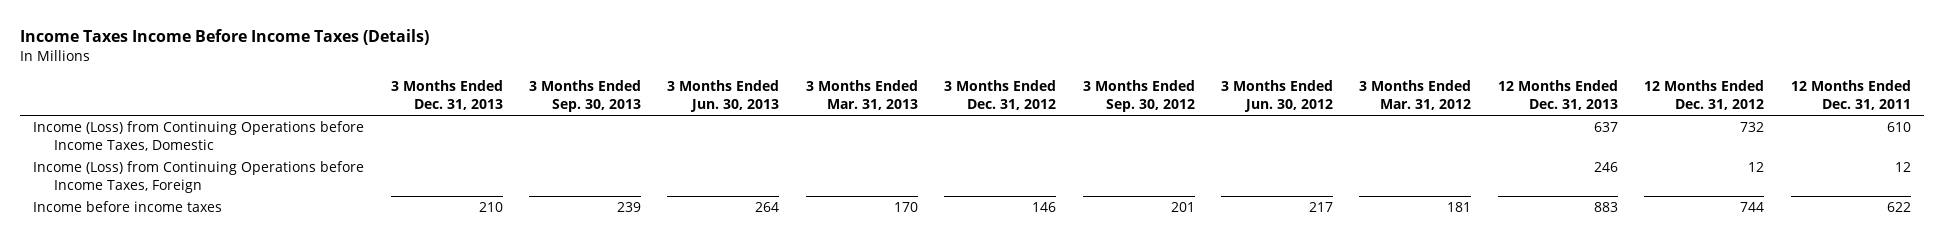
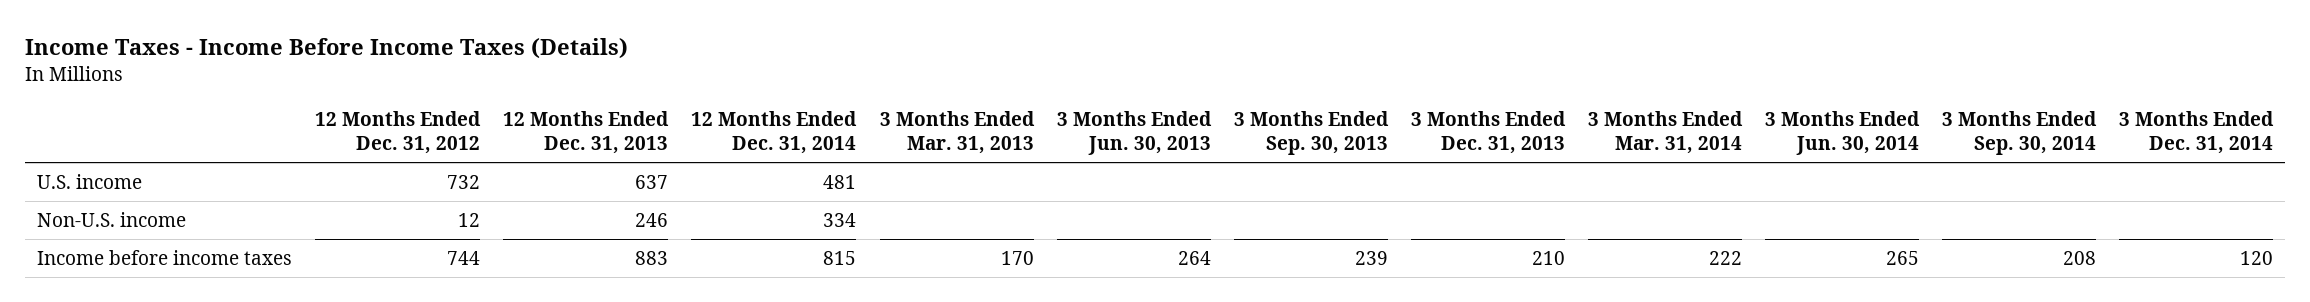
[20,28,430,45] Income Taxes Income Before Income Taxes (Details) -> [25,38,629,60] Income Taxes - Income Before Income Taxes (Details)
[944,80,1057,111] 3 Months Ended Dec. 31, 2012 -> none
[1082,80,1195,113] 3 Months Ended Sep. 30, 2012 -> none
[1221,80,1334,113] 3 Months Ended Jun. 30, 2012 -> none
[1359,80,1472,111] 3 Months Ended Mar. 31, 2012 -> none
[1790,80,1911,111] 12 Months Ended Dec. 31, 2011 -> none
none -> [691,110,858,155] 12 Months Ended Dec. 31, 2014
none -> [1587,110,1743,155] 3 Months Ended Mar. 31, 2014
none -> [1765,110,1921,156] 3 Months Ended Jun. 30, 2014
none -> [1942,110,2098,156] 3 Months Ended Sep. 30, 2014
none -> [2119,110,2275,155] 3 Months Ended Dec. 31, 2014
[33,121,365,152] Income (Loss) from Continuing Operations before Income Taxes, Domestic -> [37,173,143,189] U.S. income
[33,161,365,194] Income (Loss) from Continuing Operations before Income Taxes, Foreign -> [37,211,187,227] Non-U.S. income

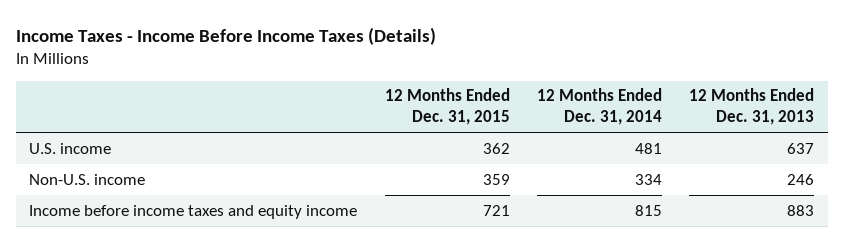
[315,110,482,155] 12 Months Ended Dec. 31, 2012 -> none
[879,110,1035,155] 3 Months Ended Mar. 31, 2013 -> none
[1056,110,1212,156] 3 Months Ended Jun. 30, 2013 -> none
[1233,110,1389,156] 3 Months Ended Sep. 30, 2013 -> none
[1410,110,1566,155] 3 Months Ended Dec. 31, 2013 -> none
[1587,110,1743,155] 3 Months Ended Mar. 31, 2014 -> none
[1765,110,1921,156] 3 Months Ended Jun. 30, 2014 -> none
[1942,110,2098,156] 3 Months Ended Sep. 30, 2014 -> none
[2119,110,2275,155] 3 Months Ended Dec. 31, 2014 -> none
none -> [384,88,510,126] 12 Months Ended Dec. 31, 2015
[37,249,293,265] Income before income taxes -> [29,204,358,219] Income before income taxes and equity income

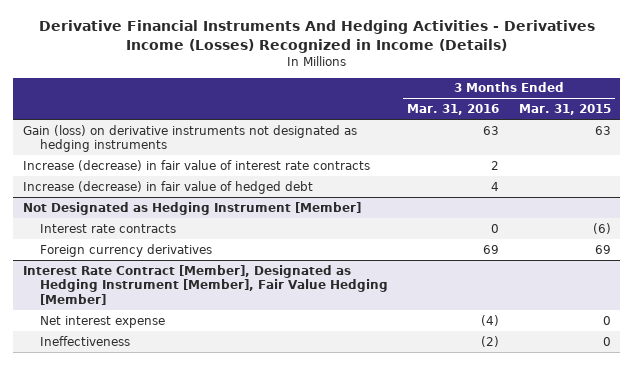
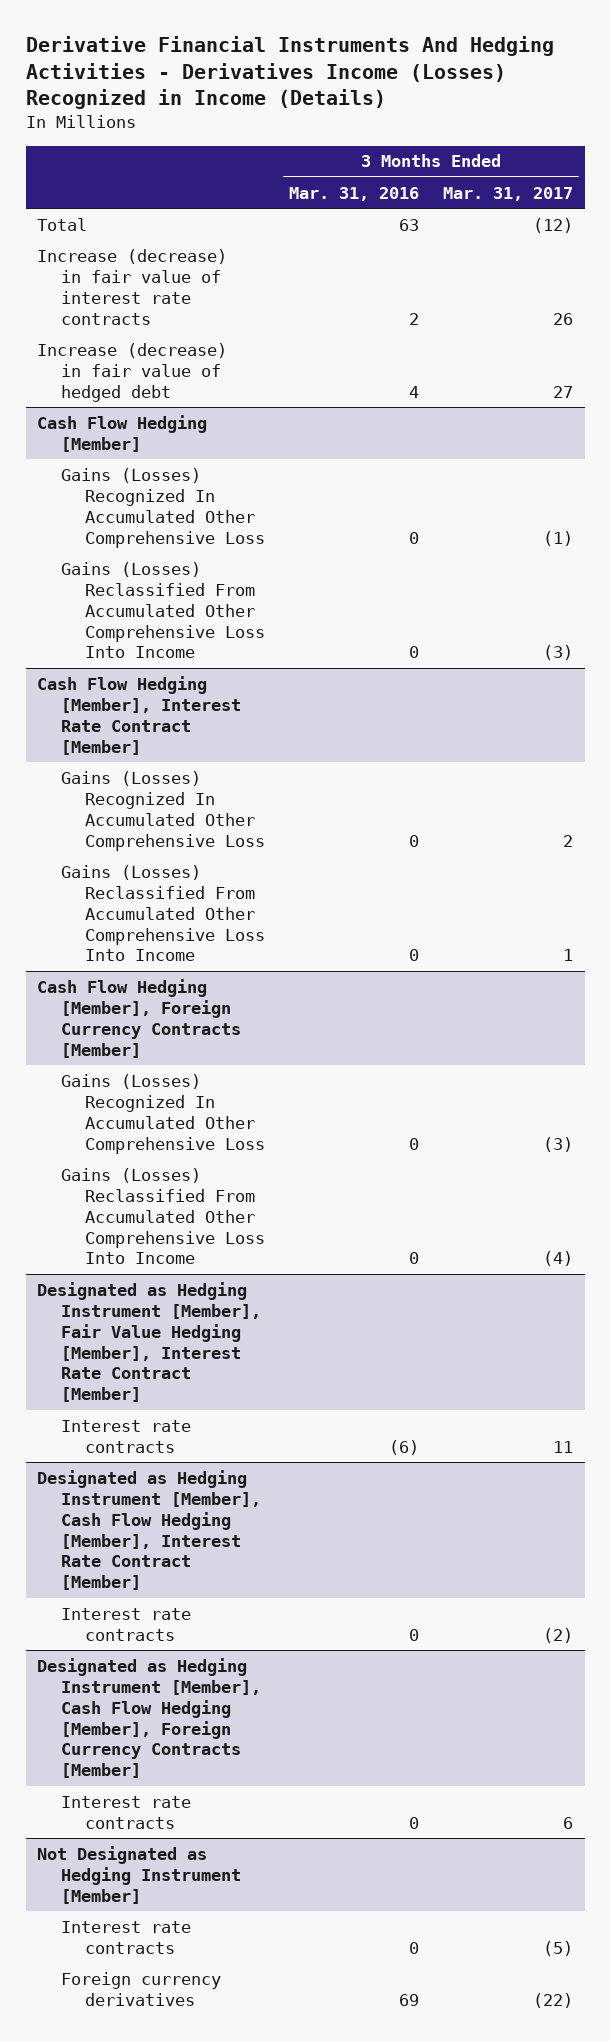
[518,104,611,116] Mar. 31, 2015 -> none
none -> [442,186,573,201] Mar. 31, 2017
[22,124,357,153] Gain (loss) on derivative instruments not designated as hedging instruments -> [37,217,88,231] Total
none -> [37,414,208,452] Cash Flow Hedging [Member]
none -> [61,467,266,548] Gains (Losses) Recognized In Accumulated Other Comprehensive Loss
none -> [61,561,266,659] Gains (Losses) Reclassified From Accumulated Other Comprehensive Loss Into Income
none -> [37,675,242,755] Cash Flow Hedging [Member], Interest Rate Contract [Member]
none -> [61,770,266,851] Gains (Losses) Recognized In Accumulated Other Comprehensive Loss
none -> [61,864,266,962] Gains (Losses) Reclassified From Accumulated Other Comprehensive Loss Into Income
none -> [37,978,242,1058] Cash Flow Hedging [Member], Foreign Currency Contracts [Member]
none -> [61,1073,266,1154] Gains (Losses) Recognized In Accumulated Other Comprehensive Loss
none -> [61,1167,266,1265] Gains (Losses) Reclassified From Accumulated Other Comprehensive Loss Into Income
none -> [37,1281,262,1403] Designated as Hedging Instrument [Member], Fair Value Hedging [Member], Interest Rate Contract [Member]
none -> [61,1419,192,1453] Interest rate contracts
none -> [37,1469,262,1591] Designated as Hedging Instrument [Member], Cash Flow Hedging [Member], Interest Rate Contract [Member]
none -> [61,1607,192,1641] Interest rate contracts
none -> [37,1657,262,1779] Designated as Hedging Instrument [Member], Cash Flow Hedging [Member], Foreign Currency Contracts [Member]
none -> [61,1795,192,1829] Interest rate contracts
[22,264,389,305] Interest Rate Contract [Member], Designated as Hedging Instrument [Member], Fair Value Hedging [Member] -> none
[40,315,166,328] Net interest expense -> none
[40,335,131,346] Ineffectiveness -> none

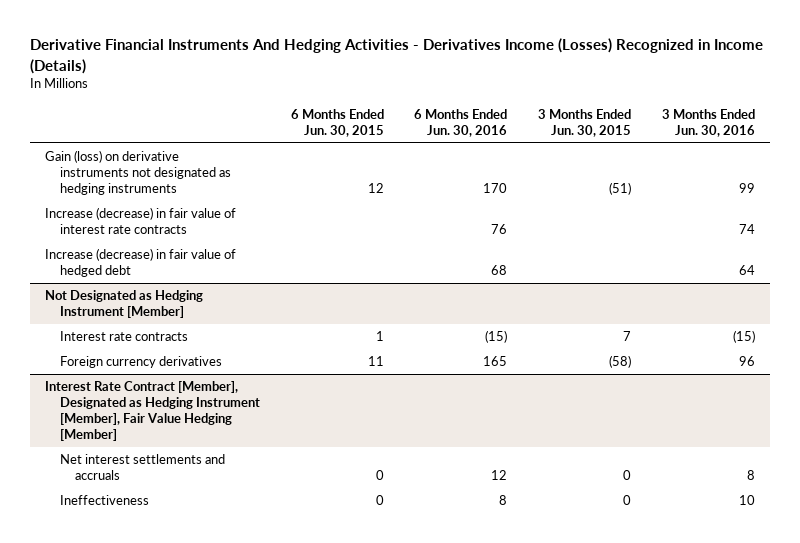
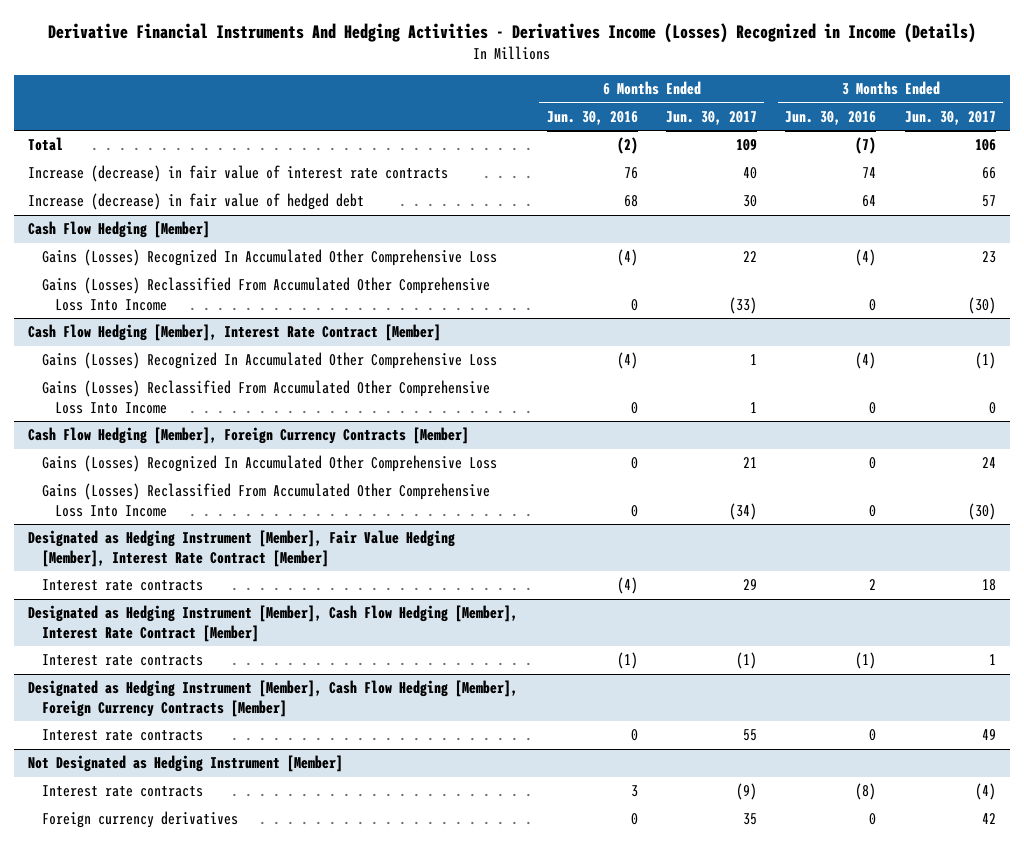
[290,108,384,137] 6 Months Ended Jun. 30, 2015 -> none
[537,108,631,137] 3 Months Ended Jun. 30, 2015 -> none
none -> [665,110,757,125] Jun. 30, 2017
none -> [904,110,996,125] Jun. 30, 2017
[45,150,232,196] Gain (loss) on derivative instruments not designated as hedging instruments -> none
none -> [28,137,64,152] Total
none -> [28,221,211,239] Cash Flow Hedging [Member]
none -> [41,249,497,267] Gains (Losses) Recognized In Accumulated Other Comprehensive Loss
none -> [41,277,490,311] Gains (Losses) Reclassified From Accumulated Other Comprehensive Loss Into Income
none -> [28,324,442,342] Cash Flow Hedging [Member], Interest Rate Contract [Member]
none -> [41,352,497,370] Gains (Losses) Recognized In Accumulated Other Comprehensive Loss
none -> [41,380,490,414] Gains (Losses) Reclassified From Accumulated Other Comprehensive Loss Into Income
none -> [28,427,470,445] Cash Flow Hedging [Member], Foreign Currency Contracts [Member]
none -> [41,455,497,473] Gains (Losses) Recognized In Accumulated Other Comprehensive Loss
none -> [41,483,490,517] Gains (Losses) Reclassified From Accumulated Other Comprehensive Loss Into Income
none -> [28,530,456,567] Designated as Hedging Instrument [Member], Fair Value Hedging [Member], Interest Rate Contract [Member]
none -> [41,579,203,592] Interest rate contracts
none -> [28,605,519,642] Designated as Hedging Instrument [Member], Cash Flow Hedging [Member], Interest Rate Contract [Member]
none -> [41,654,203,667] Interest rate contracts
none -> [28,680,519,717] Designated as Hedging Instrument [Member], Cash Flow Hedging [Member], Foreign Currency Contracts [Member]
none -> [41,729,203,742] Interest rate contracts
[45,381,261,441] Interest Rate Contract [Member], Designated as Hedging Instrument [Member], Fair Value Hedging [Member] -> none
[60,454,226,481] Net interest settlements and accruals -> none
[60,495,150,506] Ineffectiveness -> none
[485,330,508,344] (15) -> [630,785,638,798] 3
[732,330,755,344] (15) -> [855,783,877,801] (8)
[483,356,508,367] 165 -> [630,813,638,826] 0
[738,356,755,367] 96 -> [869,813,877,826] 0

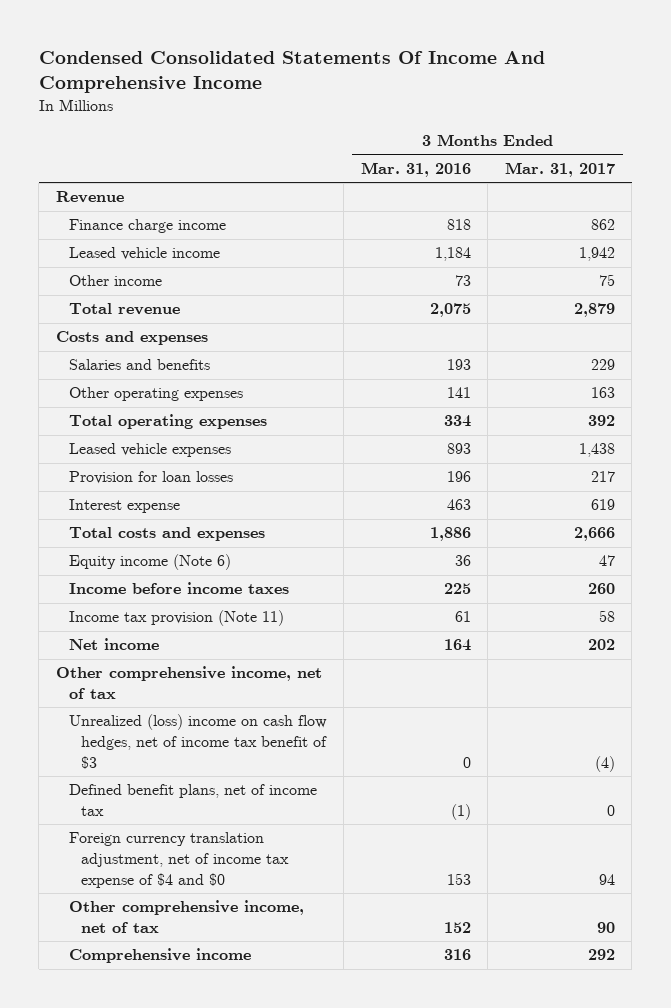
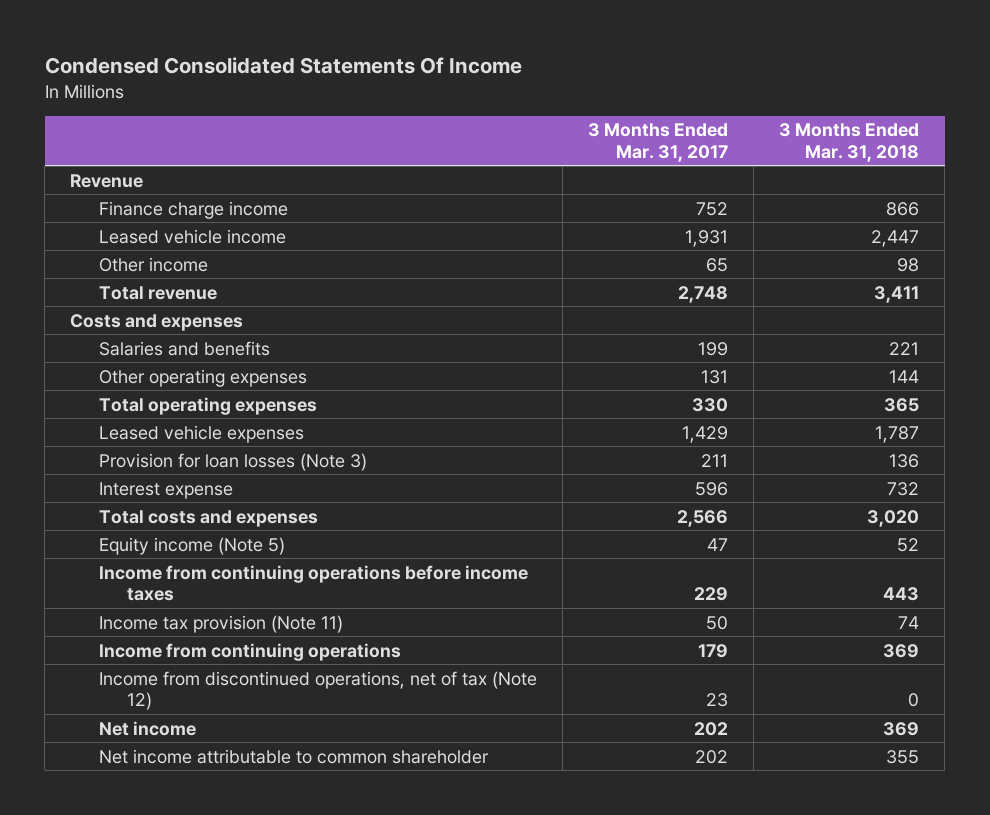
[38,50,545,94] Condensed Consolidated Statements Of Income And Comprehensive Income -> [44,57,522,75] Condensed Consolidated Statements Of Income
[360,162,471,178] Mar. 31, 2016 -> none
none -> [779,123,920,162] 3 Months Ended Mar. 31, 2018
[590,219,615,231] 862 -> [695,201,728,216] 752
[578,247,615,262] 1,942 -> [684,229,728,247] 1,931
[598,274,615,287] 75 -> [705,257,728,272] 65
[573,303,615,318] 2,879 -> [677,285,728,303] 2,748
[590,359,615,371] 229 -> [697,341,728,356] 199
[590,387,615,399] 163 -> [700,369,728,384] 131
[587,415,615,427] 392 -> [691,397,728,412] 330
[578,443,615,458] 1,438 -> [681,425,728,443] 1,429
[68,471,233,485] Provision for loan losses -> [98,452,367,471] Provision for loan losses (Note 3)
[590,471,615,483] 217 -> [700,453,728,467] 211
[590,499,615,511] 619 -> [694,481,728,496] 596
[573,527,615,542] 2,666 -> [676,509,728,527] 2,566
[68,554,231,571] Equity income (Note 6) -> [98,536,285,555] Equity income (Note 5)
[68,582,289,595] Income before income taxes -> [98,564,528,601] Income from continuing operations before income taxes
[587,583,615,595] 260 -> [693,586,728,601] 229
[598,610,615,623] 58 -> [705,615,728,630] 50
none -> [98,642,401,661] Income from continuing operations
none -> [98,670,537,710] Income from discontinued operations, net of tax (Note 12)
[55,666,322,700] Other comprehensive income, net of tax -> none
[68,714,328,769] Unrealized (loss) income on cash flow hedges, net of income tax benefit of $3 -> none
[68,784,317,817] Defined benefit plans, net of income tax -> none
[68,832,290,888] Foreign currency translation adjustment, net of income tax expense of $4 and $0 -> none
[68,900,304,934] Other comprehensive income, net of tax -> none
[68,948,251,964] Comprehensive income -> none
none -> [98,748,489,764] Net income attributable to common shareholder

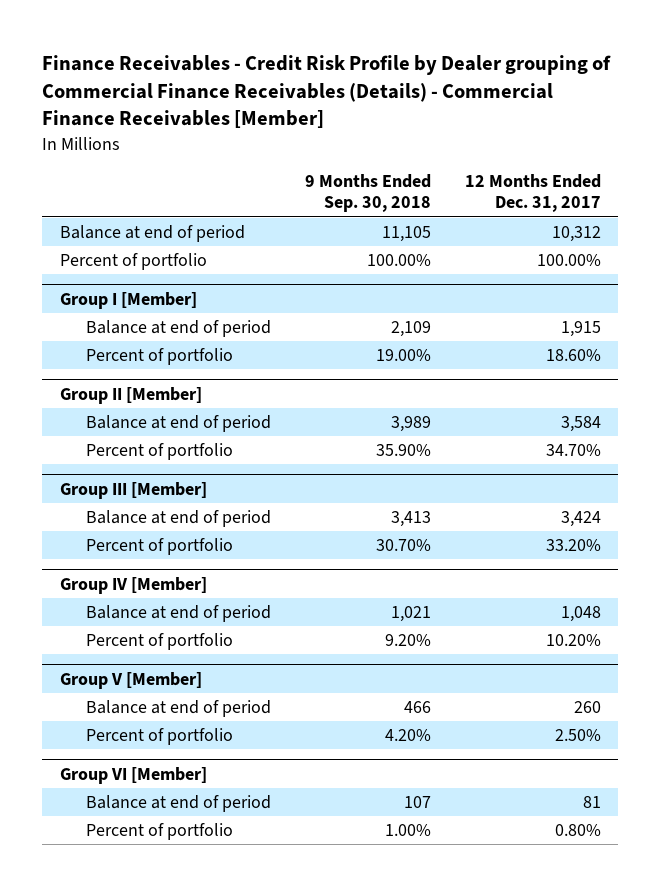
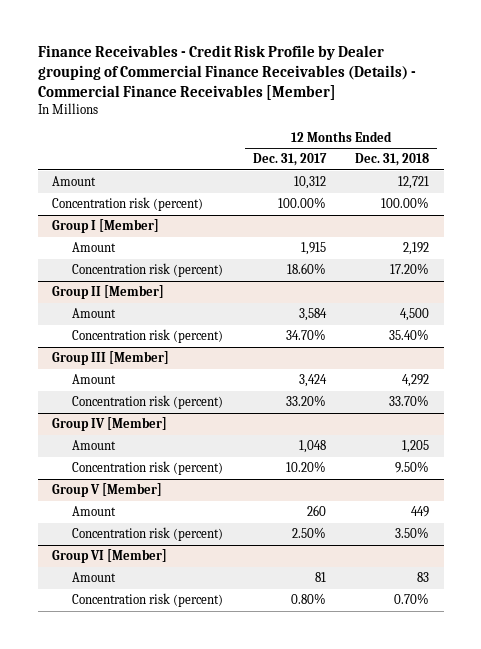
[305,174,432,213] 9 Months Ended Sep. 30, 2018 -> none
none -> [355,153,430,167] Dec. 31, 2018
[59,225,245,243] Balance at end of period -> [52,176,97,187] Amount
[59,253,207,271] Percent of portfolio -> [52,197,204,212] Concentration risk (percent)
[85,320,271,338] Balance at end of period -> [72,242,117,253] Amount
[85,348,233,366] Percent of portfolio -> [72,263,224,278] Concentration risk (percent)
[85,415,271,433] Balance at end of period -> [72,308,117,319] Amount
[85,443,233,461] Percent of portfolio -> [72,329,224,344] Concentration risk (percent)
[85,510,271,528] Balance at end of period -> [72,374,117,385] Amount
[85,538,233,556] Percent of portfolio -> [72,395,224,410] Concentration risk (percent)
[85,605,271,623] Balance at end of period -> [72,440,117,451] Amount
[85,633,233,651] Percent of portfolio -> [72,461,224,476] Concentration risk (percent)
[85,700,271,718] Balance at end of period -> [72,506,117,517] Amount
[85,728,233,746] Percent of portfolio -> [72,527,224,542] Concentration risk (percent)
[85,795,271,813] Balance at end of period -> [72,572,117,583] Amount
[85,823,233,841] Percent of portfolio -> [72,593,224,608] Concentration risk (percent)

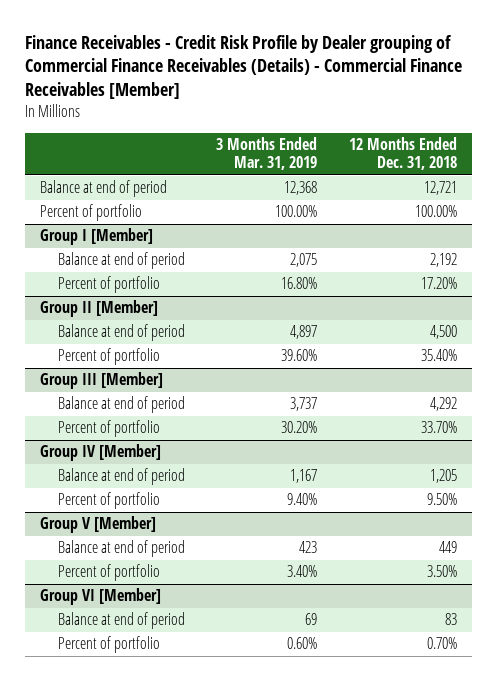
[252,153,327,167] Dec. 31, 2017 -> none
none -> [216,137,318,171] 3 Months Ended Mar. 31, 2019
[52,176,97,187] Amount -> [40,180,168,198] Balance at end of period
[52,197,204,212] Concentration risk (percent) -> [40,204,143,222] Percent of portfolio
[72,242,117,253] Amount -> [58,252,186,270] Balance at end of period
[72,263,224,278] Concentration risk (percent) -> [58,276,161,294] Percent of portfolio
[72,308,117,319] Amount -> [58,324,186,342] Balance at end of period
[72,329,224,344] Concentration risk (percent) -> [58,348,161,366] Percent of portfolio
[72,374,117,385] Amount -> [58,396,186,414] Balance at end of period
[72,395,224,410] Concentration risk (percent) -> [58,420,161,438] Percent of portfolio
[72,440,117,451] Amount -> [58,468,186,486] Balance at end of period
[72,461,224,476] Concentration risk (percent) -> [58,492,161,510] Percent of portfolio
[72,506,117,517] Amount -> [58,540,186,558] Balance at end of period
[72,527,224,542] Concentration risk (percent) -> [58,564,161,582] Percent of portfolio
[72,572,117,583] Amount -> [58,612,186,630] Balance at end of period
[72,593,224,608] Concentration risk (percent) -> [58,636,161,654] Percent of portfolio

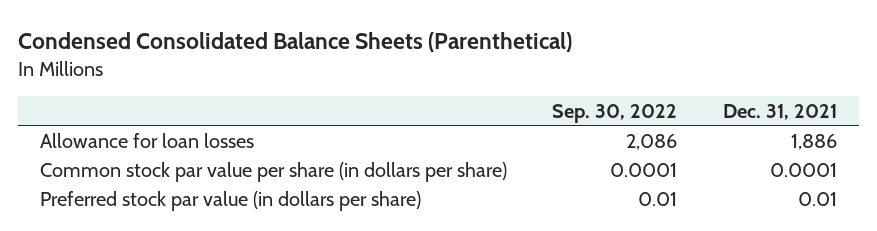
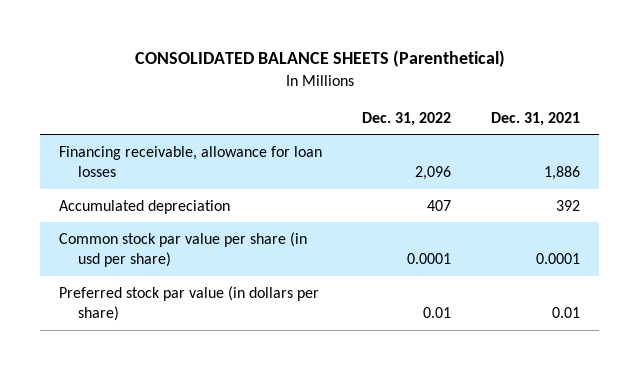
[17,31,572,52] Condensed Consolidated Balance Sheets (Parenthetical) -> [134,50,505,68] CONSOLIDATED BALANCE SHEETS (Parenthetical)
[552,103,678,123] Sep. 30, 2022 -> none
none -> [362,112,452,127] Dec. 31, 2022
[40,132,255,148] Allowance for loan losses -> [59,145,323,178] Financing receivable, allowance for loan losses
none -> [59,199,231,214] Accumulated depreciation
[40,161,508,182] Common stock par value per share (in dollars per share) -> [59,231,308,268] Common stock par value per share (in usd per share)

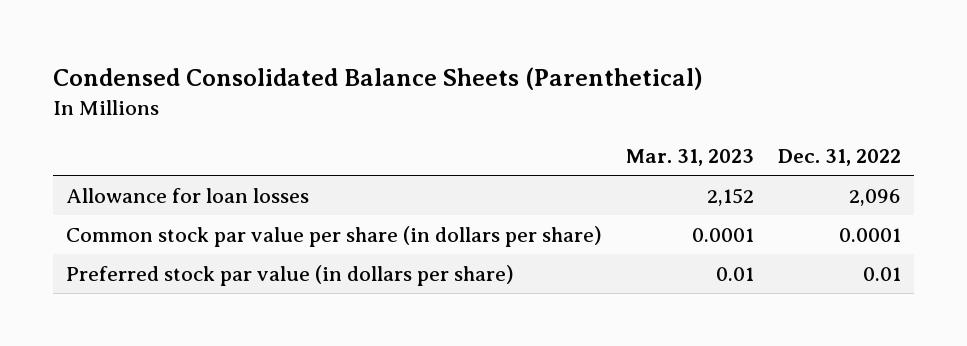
[134,50,505,68] CONSOLIDATED BALANCE SHEETS (Parenthetical) -> [53,67,704,91] Condensed Consolidated Balance Sheets (Parenthetical)
[490,112,580,127] Dec. 31, 2021 -> none
none -> [626,149,755,167] Mar. 31, 2023
[59,199,231,214] Accumulated depreciation -> none
[59,145,323,178] Financing receivable, allowance for loan losses -> [65,187,309,203] Allowance for loan losses
[59,231,308,268] Common stock par value per share (in usd per share) -> [65,225,602,247] Common stock par value per share (in dollars per share)

